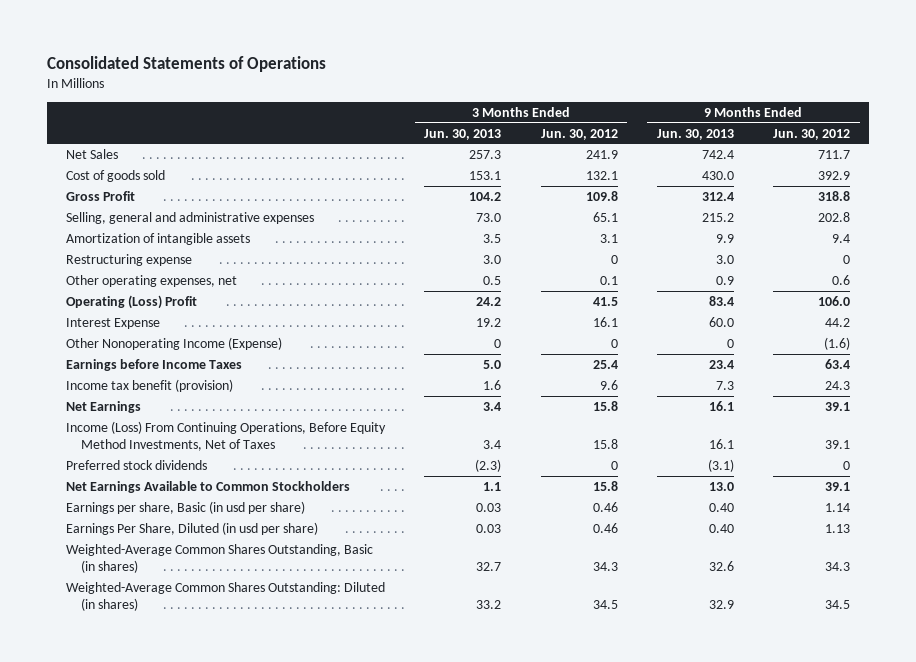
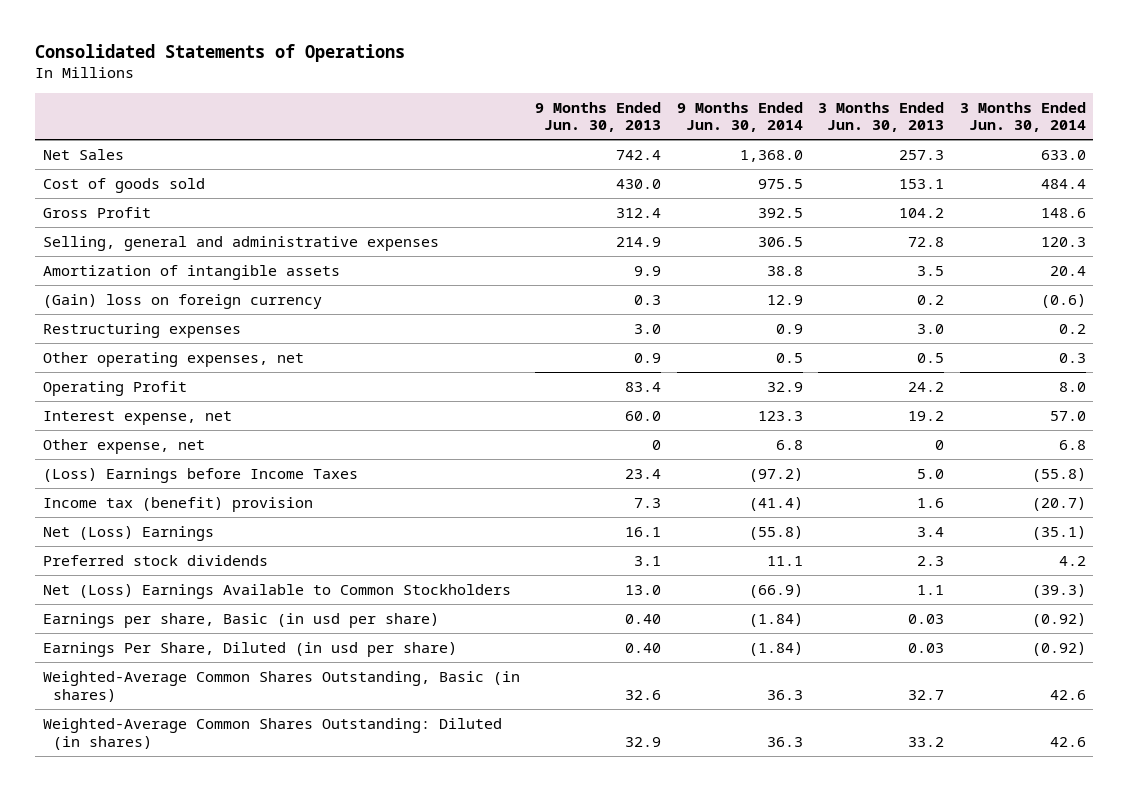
[540,128,618,140] Jun. 30, 2012 -> none
[772,128,850,140] Jun. 30, 2012 -> none
none -> [676,101,803,133] 9 Months Ended Jun. 30, 2014
none -> [959,101,1086,133] 3 Months Ended Jun. 30, 2014
[476,212,502,222] 73.0 -> [908,236,945,247] 72.8
[701,212,734,222] 215.2 -> [616,236,662,247] 214.9
none -> [42,293,322,309] (Gain) loss on foreign currency
[66,253,193,266] Restructuring expense -> [42,322,241,338] Restructuring expenses
[66,420,387,451] Income (Loss) From Continuing Operations, Before Equity Method Investments, Net of Taxes -> none
[66,294,198,309] Operating (Loss) Profit -> [42,380,187,396] Operating Profit
[66,317,161,329] Interest Expense -> [42,410,232,425] Interest expense, net
[66,336,283,350] Other Nonoperating Income (Expense) -> [42,438,205,454] Other expense, net
[66,358,243,371] Earnings before Income Taxes -> [42,467,358,483] (Loss) Earnings before Income Taxes
[66,378,234,392] Income tax benefit (provision) -> [42,496,313,512] Income tax (benefit) provision
[66,400,142,413] Net Earnings -> [42,525,214,541] Net (Loss) Earnings
[475,458,502,472] (2.3) -> [917,555,945,566] 2.3
[707,458,734,472] (3.1) -> [634,555,662,566] 3.1
[66,480,351,493] Net Earnings Available to Common Stockholders -> [42,583,511,599] Net (Loss) Earnings Available to Common Stockholders

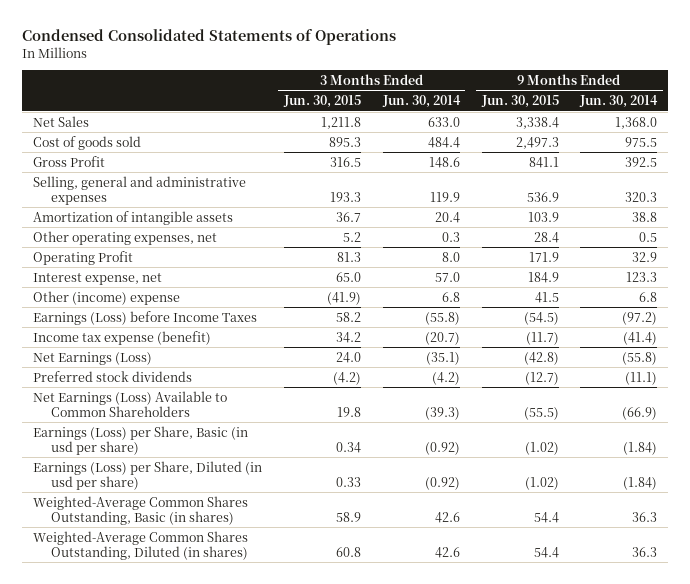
[34,43,405,62] Consolidated Statements of Operations -> [21,28,396,45] Condensed Consolidated Statements of Operations
[535,101,662,133] 9 Months Ended Jun. 30, 2013 -> none
[818,101,945,133] 3 Months Ended Jun. 30, 2013 -> none
none -> [282,95,361,109] Jun. 30, 2015
none -> [480,95,559,109] Jun. 30, 2015
[757,236,803,247] 306.5 -> [625,191,658,202] 320.3
[1040,236,1086,247] 120.3 -> [429,191,460,202] 119.9
[42,293,322,309] (Gain) loss on foreign currency -> none
[42,322,241,338] Restructuring expenses -> none
[42,438,205,454] Other expense, net -> [32,290,180,305] Other (income) expense
[42,467,358,483] (Loss) Earnings before Income Taxes -> [32,310,257,325] Earnings (Loss) before Income Taxes
[42,496,313,512] Income tax (benefit) provision -> [32,330,211,345] Income tax expense (benefit)
[42,525,214,541] Net (Loss) Earnings -> [32,351,152,365] Net Earnings (Loss)
[766,555,803,566] 11.1 -> [625,371,658,385] (11.1)
[1058,555,1086,566] 4.2 -> [431,371,460,385] (4.2)
[42,583,511,599] Net (Loss) Earnings Available to Common Stockholders -> [32,390,227,417] Net Earnings (Loss) Available to Common Shareholders
[42,612,439,628] Earnings per share, Basic (in usd per share) -> [32,425,248,455] Earnings (Loss) per Share, Basic (in usd per share)
[42,641,457,657] Earnings Per Share, Diluted (in usd per share) -> [32,460,262,490] Earnings (Loss) per Share, Diluted (in usd per share)
[42,717,502,750] Weighted-Average Common Shares Outstanding: Diluted (in shares) -> [32,530,249,560] Weighted-Average Common Shares Outstanding, Diluted (in shares)

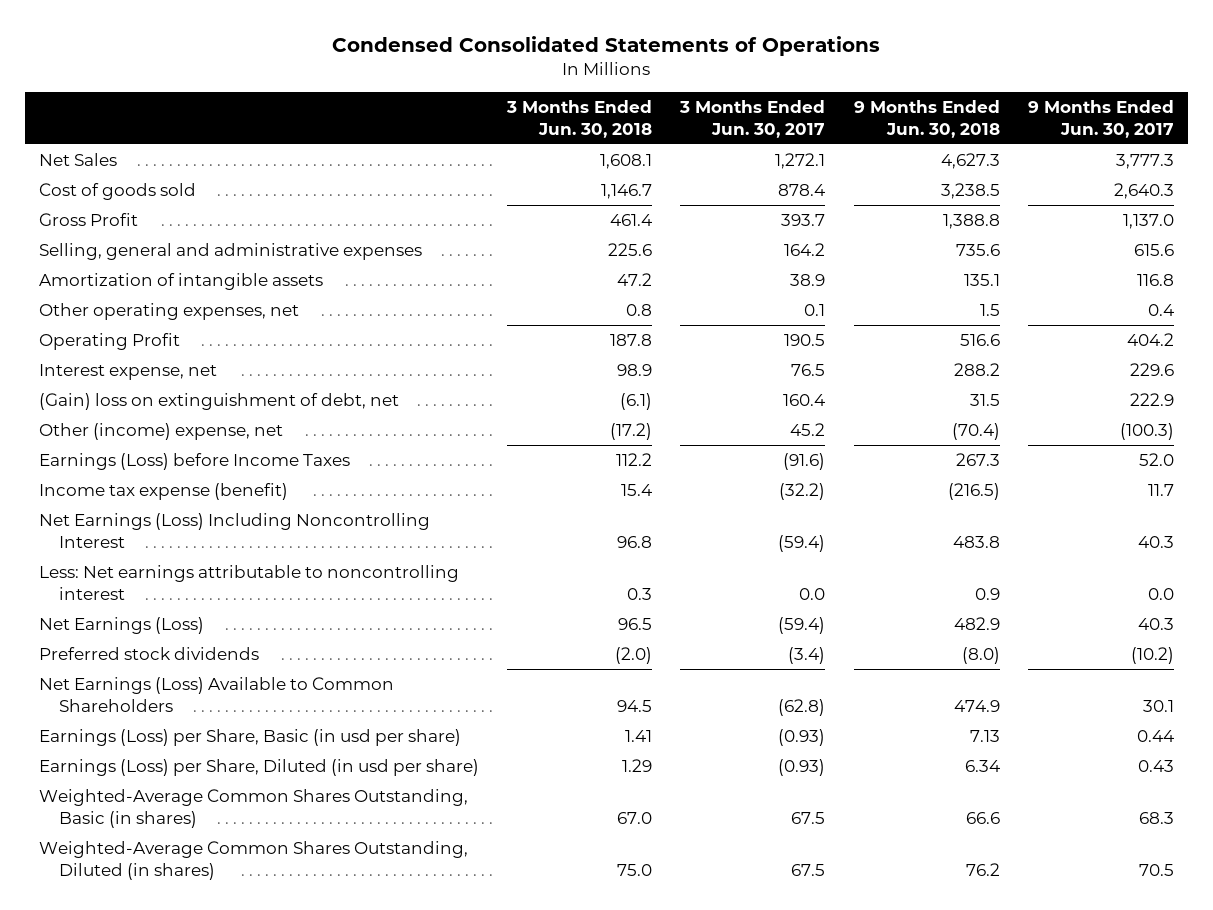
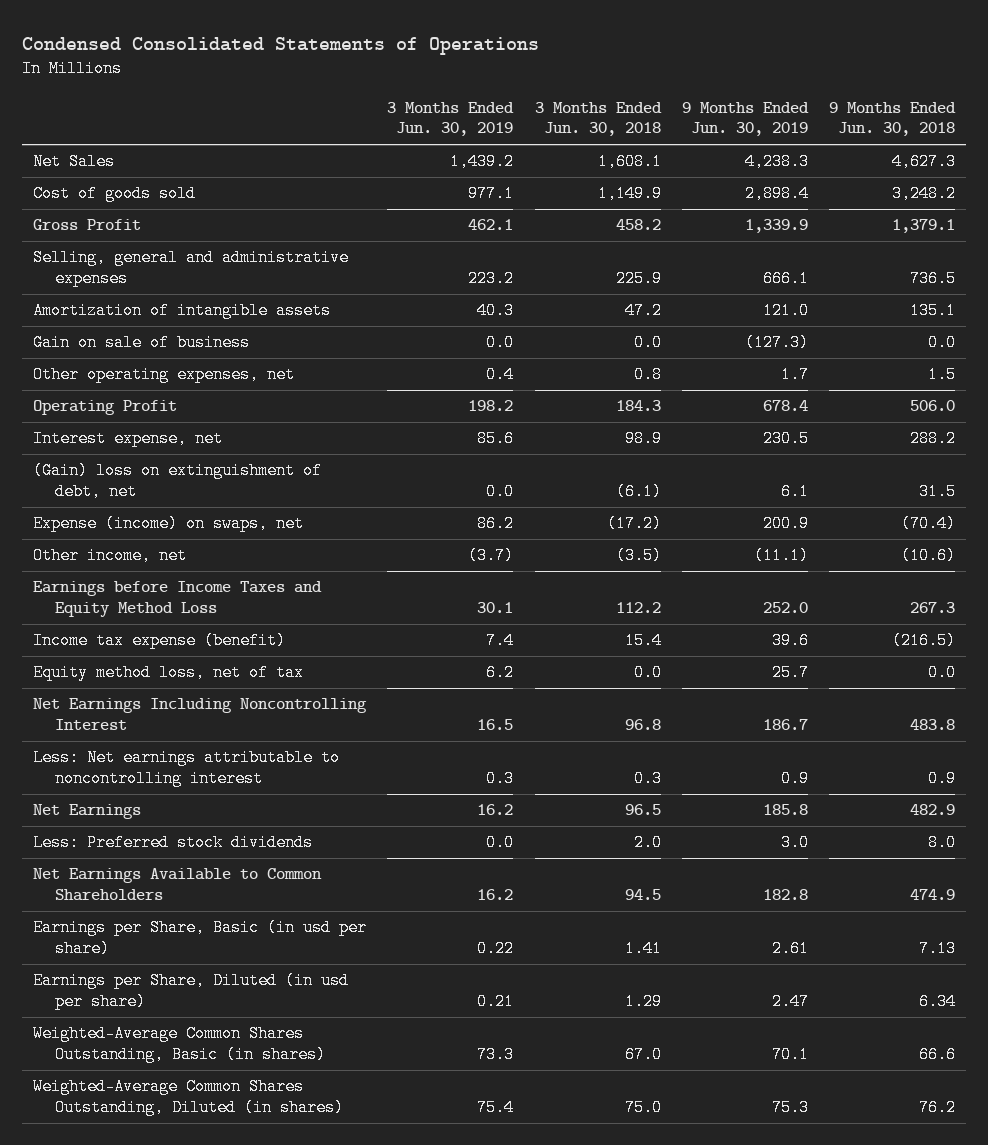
[679,99,826,139] 3 Months Ended Jun. 30, 2017 -> none
[1027,99,1174,139] 9 Months Ended Jun. 30, 2017 -> none
none -> [387,101,515,137] 3 Months Ended Jun. 30, 2019
none -> [682,101,810,137] 9 Months Ended Jun. 30, 2019
[601,183,653,199] 1,146.7 -> [597,185,662,203] 1,149.9
[940,182,1000,199] 3,238.5 -> [892,185,957,203] 3,248.2
[610,213,653,226] 461.4 -> [615,219,661,231] 458.2
[942,213,1000,229] 1,388.8 -> [892,219,956,234] 1,379.1
[608,242,653,256] 225.6 -> [615,270,662,288] 225.9
[955,243,1000,256] 735.6 -> [910,270,957,288] 736.5
none -> [32,334,250,352] Gain on sale of business
[610,333,653,346] 187.8 -> [615,400,661,412] 184.3
[959,333,1000,346] 516.6 -> [910,400,956,412] 506.0
[38,422,283,440] Other (income) expense, net -> [32,515,304,533] Expense (income) on swaps, net
none -> [32,547,187,565] Other income, net
[38,452,350,470] Earnings (Loss) before Income Taxes -> [32,581,322,618] Earnings before Income Taxes and Equity Method Loss
none -> [32,664,304,682] Equity method loss, net of tax
[38,512,430,549] Net Earnings (Loss) Including Noncontrolling Interest -> [32,698,367,731] Net Earnings Including Noncontrolling Interest
[38,616,204,634] Net Earnings (Loss) -> [32,804,141,820] Net Earnings
[38,646,259,660] Preferred stock dividends -> [32,834,313,852] Less: Preferred stock dividends
[615,646,653,664] (2.0) -> [633,834,662,852] 2.0
[961,646,1000,664] (8.0) -> [928,834,957,852] 8.0
[38,676,394,713] Net Earnings (Loss) Available to Common Shareholders -> [32,868,322,902] Net Earnings Available to Common Shareholders
[38,728,461,746] Earnings (Loss) per Share, Basic (in usd per share) -> [32,919,367,958] Earnings per Share, Basic (in usd per share)
[38,758,479,776] Earnings (Loss) per Share, Diluted (in usd per share) -> [32,972,349,1011] Earnings per Share, Diluted (in usd per share)

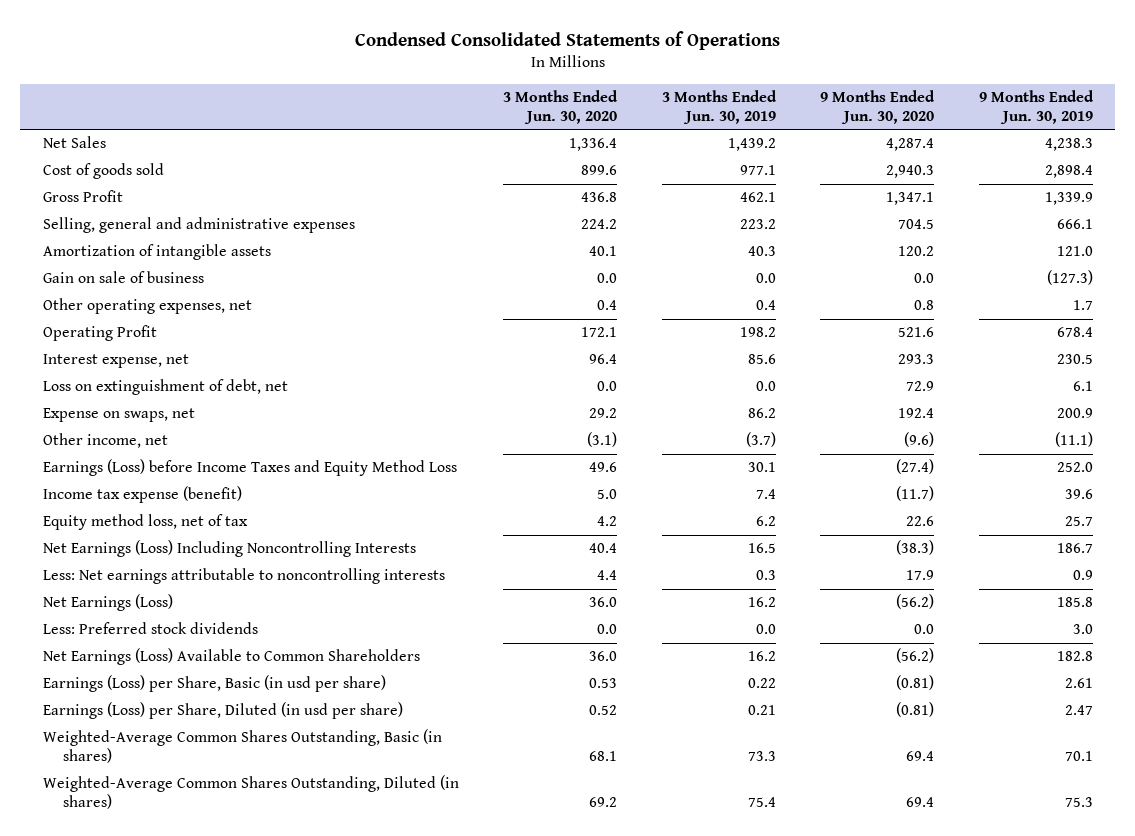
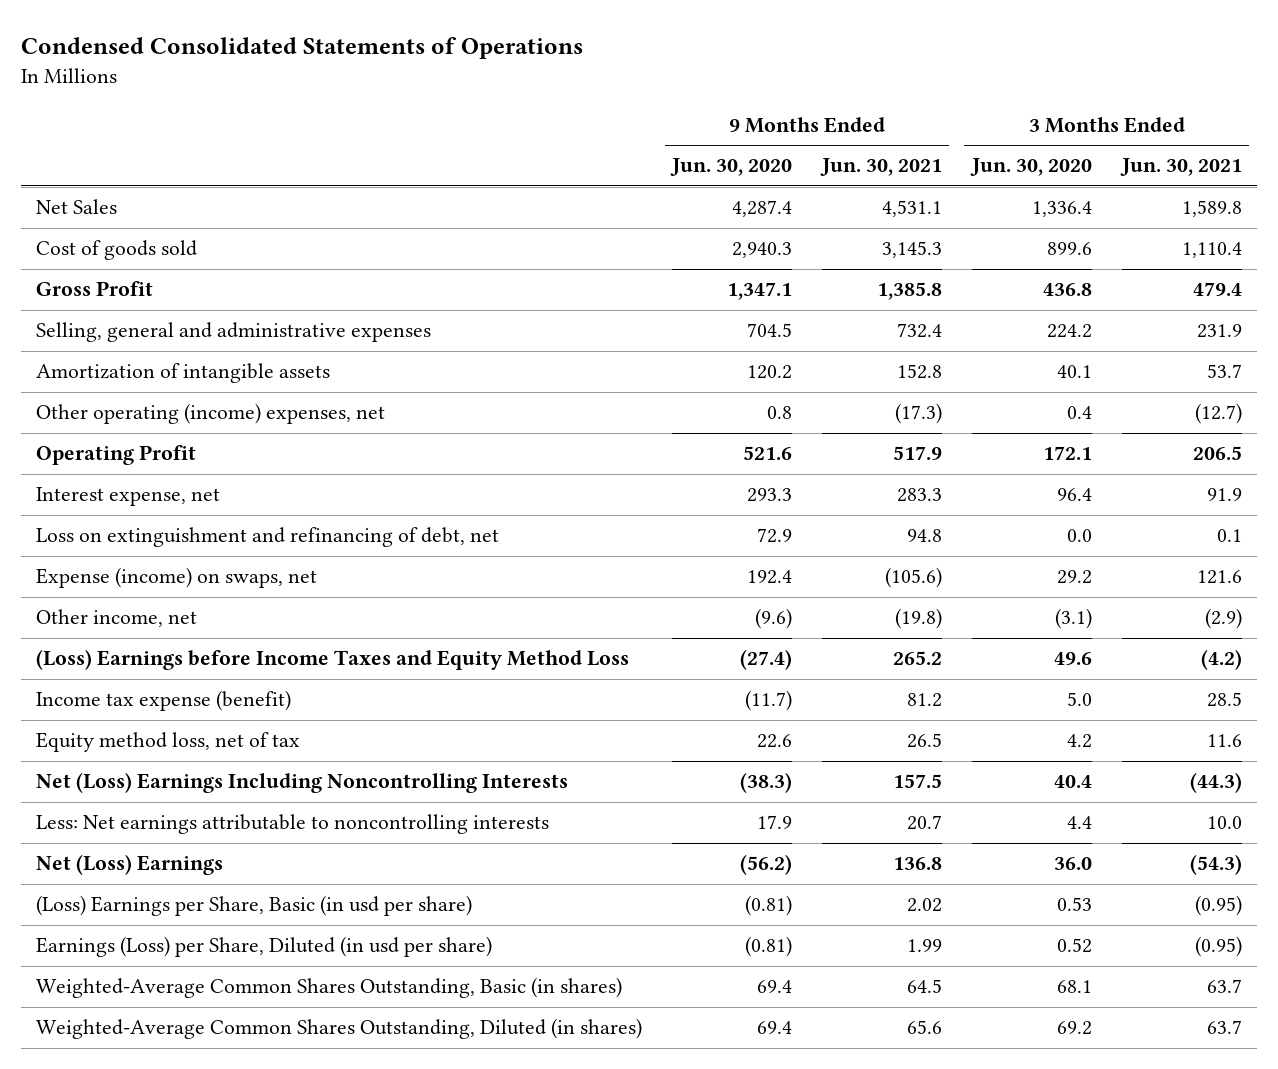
[661,90,777,124] 3 Months Ended Jun. 30, 2019 -> none
[978,90,1094,124] 9 Months Ended Jun. 30, 2019 -> none
none -> [819,158,942,177] Jun. 30, 2021
none -> [1119,158,1242,177] Jun. 30, 2021
[42,271,204,284] Gain on sale of business -> none
[42,298,252,315] Other operating expenses, net -> [36,403,386,425] Other operating (income) expenses, net
[42,379,288,396] Loss on extinguishment of debt, net -> [36,527,500,548] Loss on extinguishment and refinancing of debt, net
[42,408,195,423] Expense on swaps, net -> [36,567,318,589] Expense (income) on swaps, net
[42,459,457,477] Earnings (Loss) before Income Taxes and Equity Method Loss -> [36,649,630,671] (Loss) Earnings before Income Taxes and Equity Method Loss
[42,540,416,558] Net Earnings (Loss) Including Noncontrolling Interests -> [36,772,569,794] Net (Loss) Earnings Including Noncontrolling Interests
[42,622,258,635] Less: Preferred stock dividends -> none
[42,648,420,666] Net Earnings (Loss) Available to Common Shareholders -> none
[42,594,173,612] Net Earnings (Loss) -> [36,854,224,876] Net (Loss) Earnings
[42,675,386,693] Earnings (Loss) per Share, Basic (in usd per share) -> [36,895,473,917] (Loss) Earnings per Share, Basic (in usd per share)

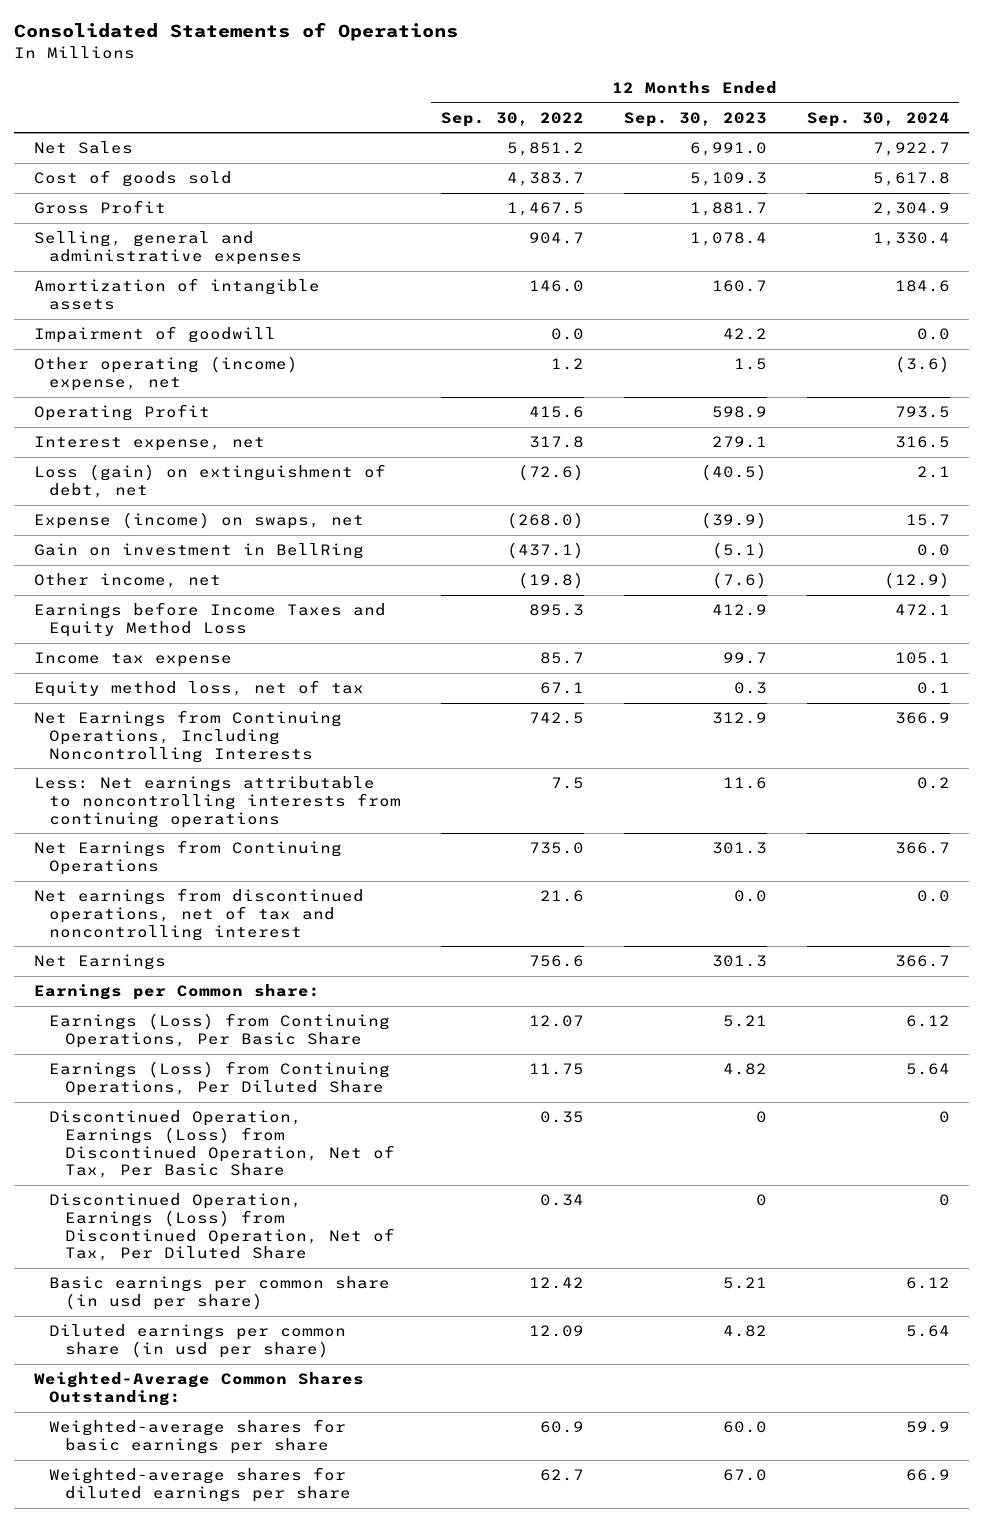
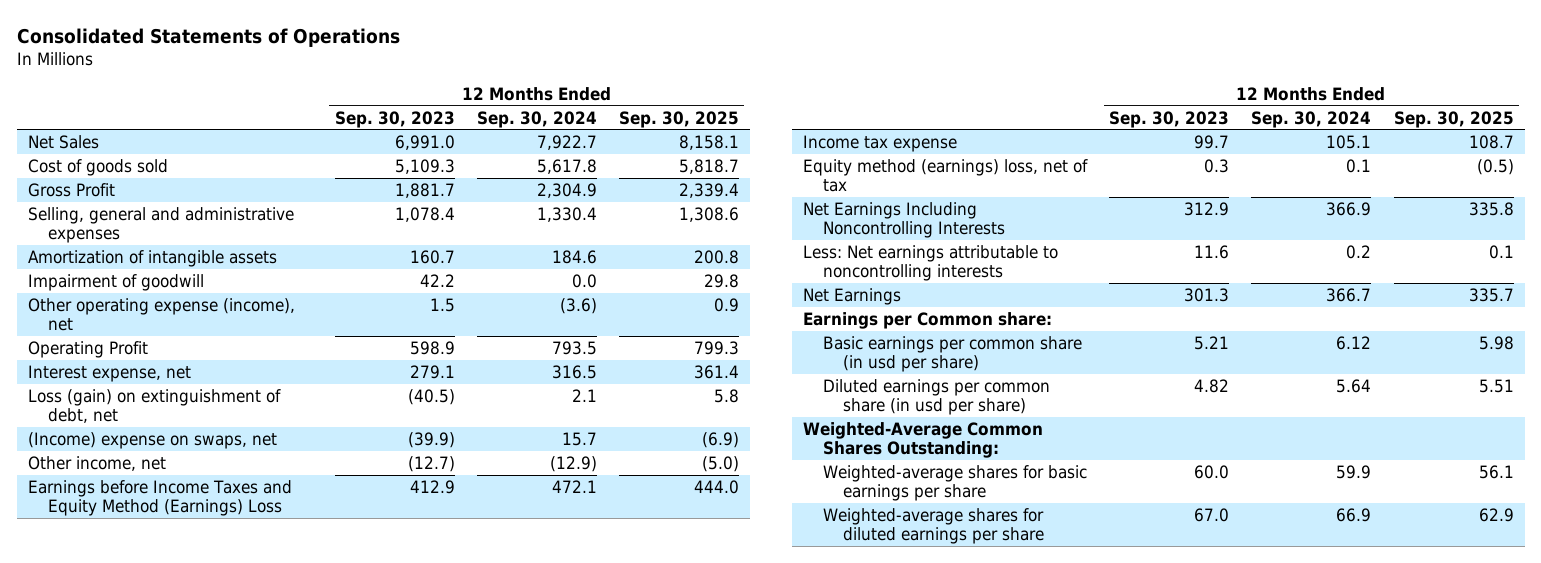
[441,111,585,127] Sep. 30, 2022 -> none
none -> [618,110,739,128] Sep. 30, 2025
[33,356,298,391] Other operating (income) expense, net -> [27,297,295,332] Other operating expense (income), net
[33,543,364,560] Gain on investment in BellRing -> none
[33,512,364,530] Expense (income) on swaps, net -> [27,431,277,449] (Income) expense on swaps, net
[711,572,767,590] (7.6) -> [407,455,455,472] (12.7)
[33,602,386,637] Earnings before Income Taxes and Equity Method Loss -> [27,479,292,517] Earnings before Income Taxes and Equity Method (Earnings) Loss
[33,840,342,875] Net Earnings from Continuing Operations -> none
[33,888,364,941] Net earnings from discontinued operations, net of tax and noncontrolling interest -> none
[33,680,364,698] Equity method loss, net of tax -> [802,158,1088,193] Equity method (earnings) loss, net of tax
[33,710,342,763] Net Earnings from Continuing Operations, Including Noncontrolling Interests -> [802,201,1006,239] Net Earnings Including Noncontrolling Interests
[33,776,402,828] Less: Net earnings attributable to noncontrolling interests from continuing operations -> [802,244,1058,282] Less: Net earnings attributable to noncontrolling interests
[49,1013,391,1048] Earnings (Loss) from Continuing Operations, Per Basic Share -> none
[49,1061,391,1096] Earnings (Loss) from Continuing Operations, Per Diluted Share -> none
[49,1110,396,1179] Discontinued Operation, Earnings (Loss) from Discontinued Operation, Net of Tax, Per Basic Share -> none
[49,1193,396,1262] Discontinued Operation, Earnings (Loss) from Discontinued Operation, Net of Tax, Per Diluted Share -> none

